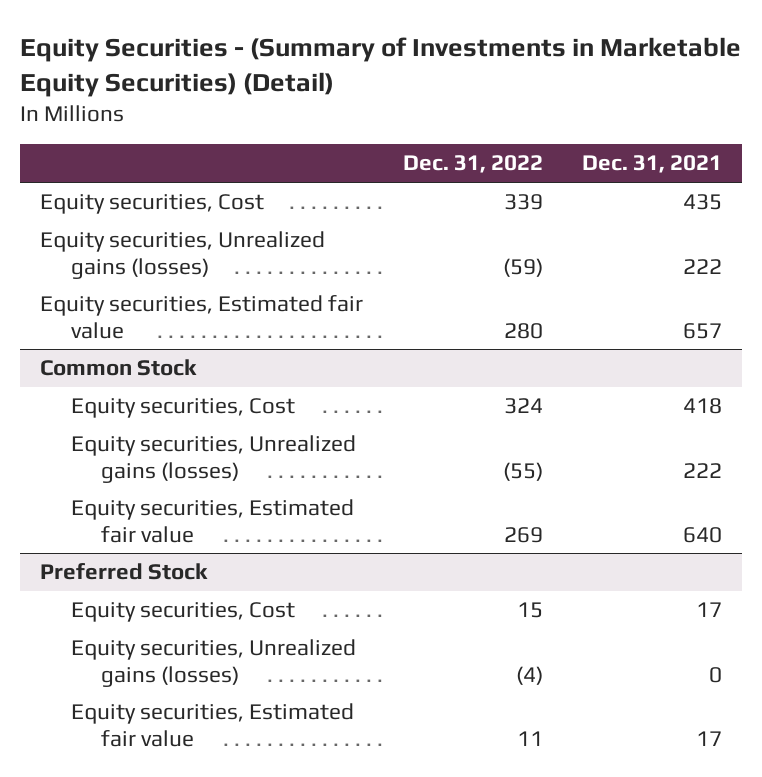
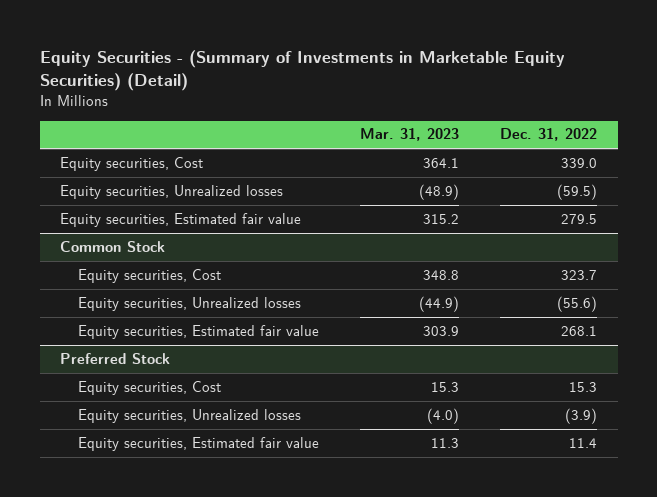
[582,155,723,174] Dec. 31, 2021 -> none
none -> [359,128,459,142] Mar. 31, 2023
[503,194,543,211] 339 -> [560,157,597,168] 339.0
[40,231,326,279] Equity securities, Unrealized gains (losses) -> [60,184,284,199] Equity securities, Unrealized losses
[502,257,543,277] (59) -> [556,183,597,200] (59.5)
[503,322,543,339] 280 -> [560,213,597,224] 279.5
[503,398,543,415] 324 -> [560,269,597,280] 323.7
[70,435,356,483] Equity securities, Unrealized gains (losses) -> [77,296,301,311] Equity securities, Unrealized losses
[502,461,543,481] (55) -> [556,295,597,312] (55.6)
[503,526,543,543] 269 -> [560,325,597,336] 268.1
[516,602,543,619] 15 -> [568,381,597,392] 15.3
[70,639,356,687] Equity securities, Unrealized gains (losses) -> [77,408,301,423] Equity securities, Unrealized losses
[515,665,543,685] (4) -> [564,407,597,424] (3.9)
[516,730,543,746] 11 -> [568,437,597,448] 11.4

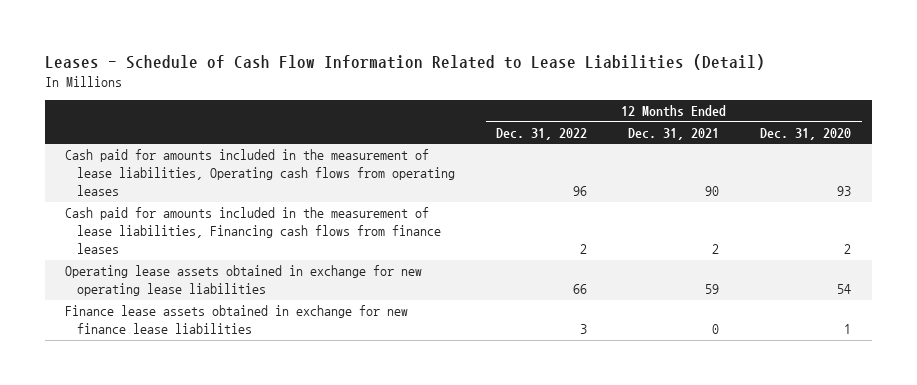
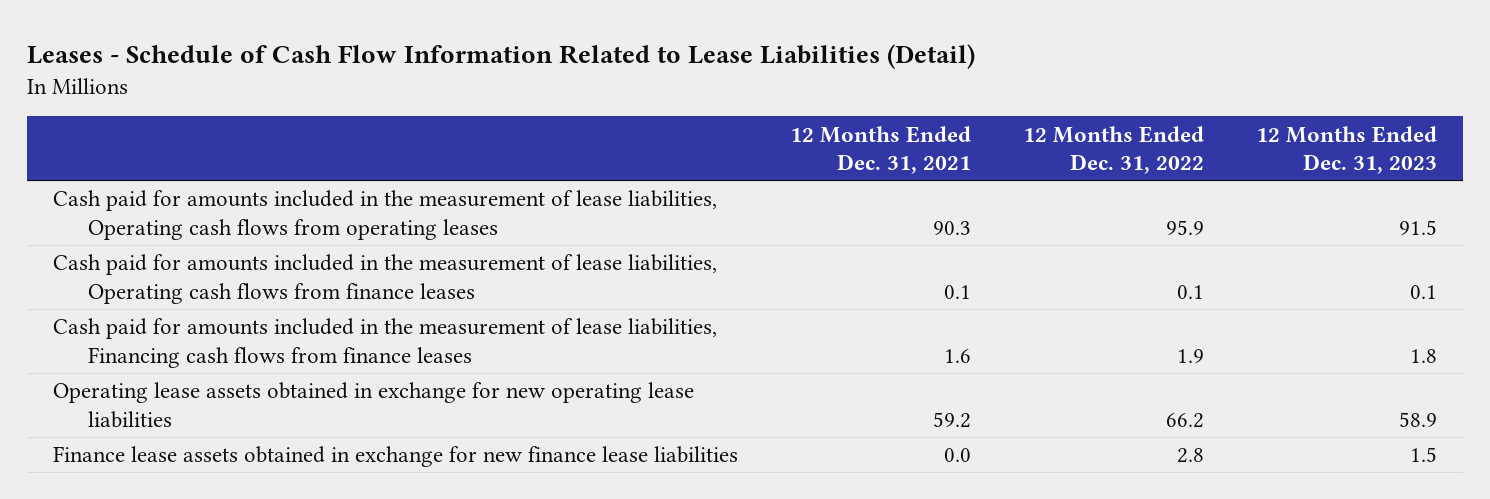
[760,127,852,140] Dec. 31, 2020 -> none
none -> [1255,125,1437,175] 12 Months Ended Dec. 31, 2023
[573,186,588,197] 96 -> [1165,219,1204,235] 95.9
[705,186,720,197] 90 -> [933,220,972,235] 90.3
none -> [53,254,718,304] Cash paid for amounts included in the measurement of lease liabilities, Operating cash flows from finance leases
[580,244,588,255] 2 -> [1176,348,1204,363] 1.9
[712,244,720,255] 2 -> [944,348,972,363] 1.6
[573,284,588,295] 66 -> [1165,412,1204,428] 66.2
[705,284,720,295] 59 -> [933,411,972,428] 59.2
[580,324,588,335] 3 -> [1176,448,1204,464] 2.8
[712,324,720,335] 0 -> [944,448,972,463] 0.0

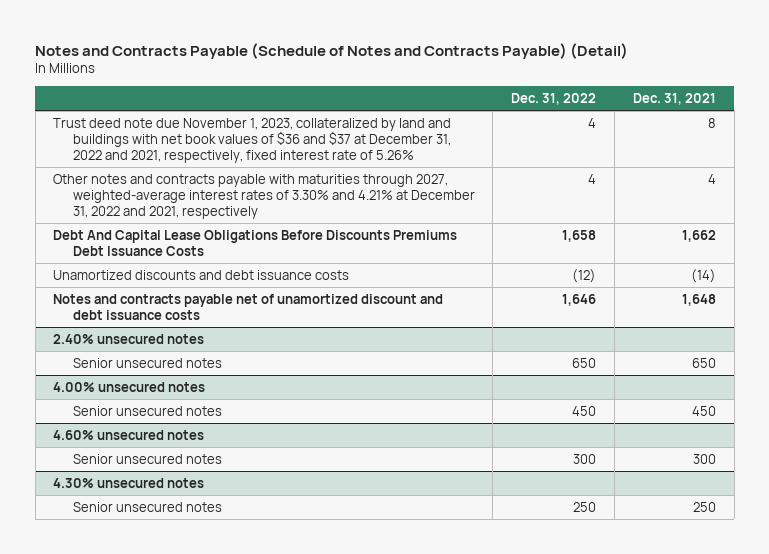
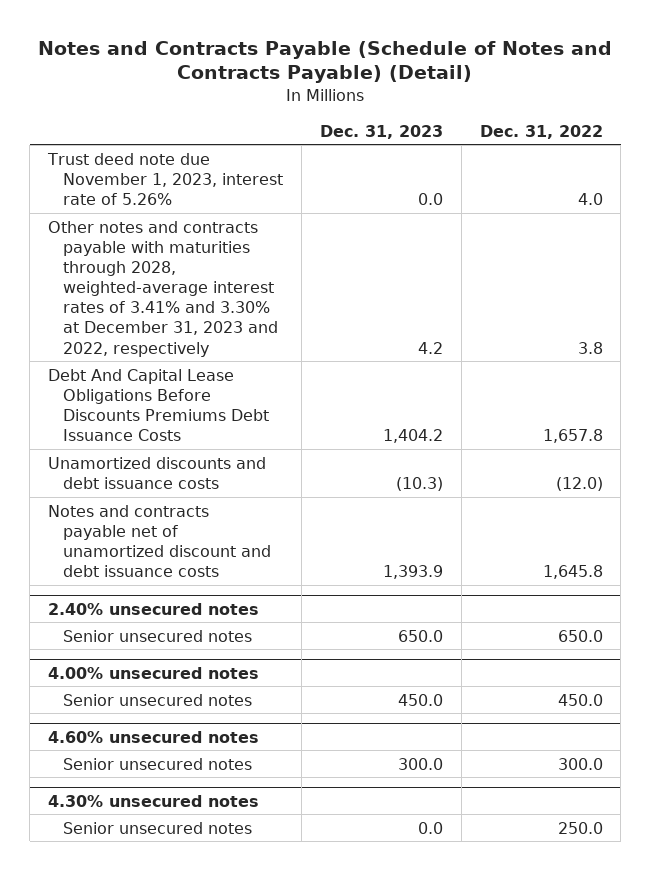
[632,93,716,106] Dec. 31, 2021 -> none
none -> [320,124,444,139] Dec. 31, 2023
[53,117,452,164] Trust deed note due November 1, 2023, collateralized by land and buildings with net book values of $36 and $37 at December 31, 2022 and 2021, respectively, fixed interest rate of 5.26% -> [47,152,284,205] Trust deed note due November 1, 2023, interest rate of 5.26%
[588,117,597,128] 4 -> [577,192,603,205] 4.0
[53,173,475,220] Other notes and contracts payable with maturities through 2027, weighted-average interest rates of 3.30% and 4.21% at December 31, 2022 and 2021, respectively -> [48,220,279,357] Other notes and contracts payable with maturities through 2028, weighted-average interest rates of 3.41% and 3.30% at December 31, 2023 and 2022, respectively
[588,173,597,184] 4 -> [577,341,603,354] 3.8
[562,229,597,242] 1,658 -> [542,429,603,444] 1,657.8
[572,268,597,283] (12) -> [555,476,603,491] (12.0)
[562,293,597,306] 1,646 -> [542,565,603,580] 1,645.8
[572,357,597,368] 650 -> [557,629,603,642] 650.0
[572,405,597,416] 450 -> [557,693,603,706] 450.0
[573,453,597,464] 300 -> [557,757,603,770] 300.0
[573,501,597,512] 250 -> [557,821,603,834] 250.0

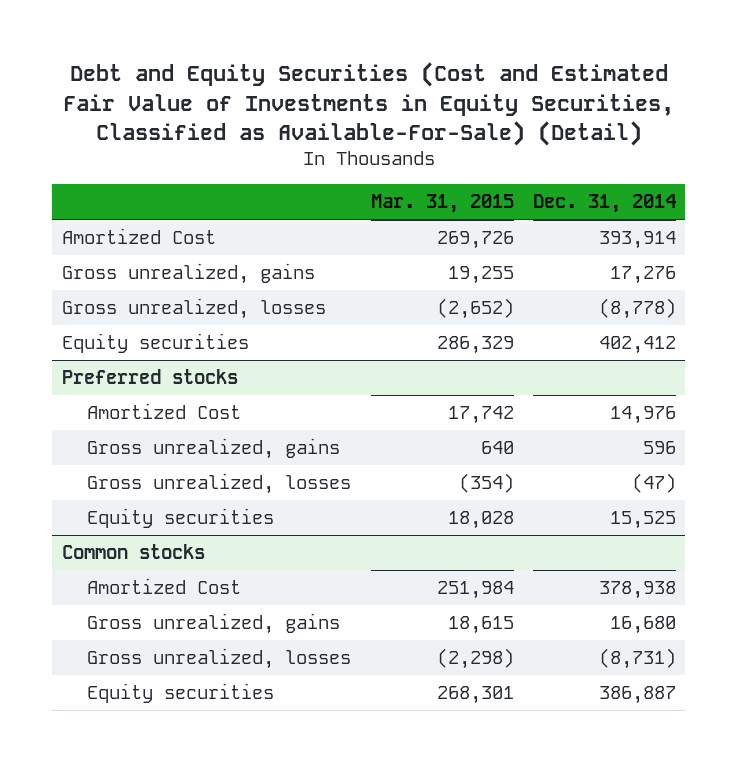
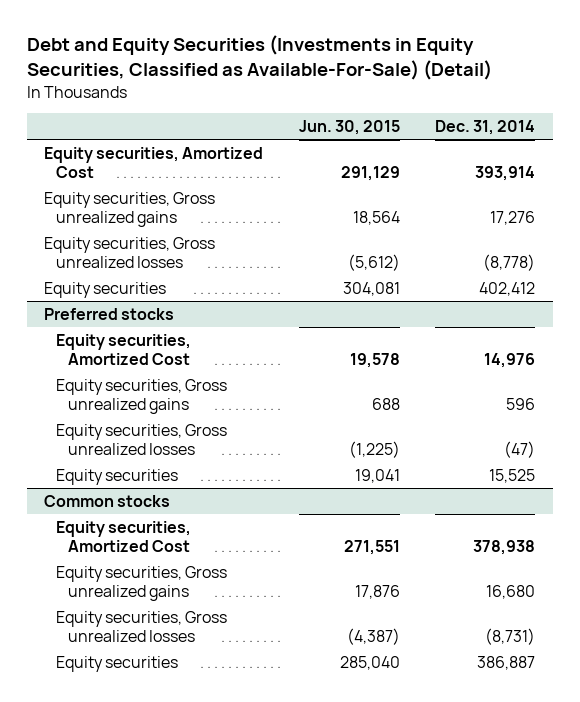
[62,62,674,147] Debt and Equity Securities (Cost and Estimated Fair Value of Investments in Equity Securities, Classified as Available-For-Sale) (Detail) -> [26,35,492,81] Debt and Equity Securities (Investments in Equity Securities, Classified as Available-For-Sale) (Detail)
[370,194,514,214] Mar. 31, 2015 -> none
none -> [298,120,400,136] Jun. 30, 2015
[61,227,216,244] Amortized Cost -> [44,146,264,179] Equity securities, Amortized Cost
[61,262,315,284] Gross unrealized, gains -> [44,191,216,228] Equity securities, Gross unrealized gains
[61,297,326,319] Gross unrealized, losses -> [44,236,216,269] Equity securities, Gross unrealized losses
[87,402,242,419] Amortized Cost -> [56,333,192,366] Equity securities, Amortized Cost
[87,437,341,459] Gross unrealized, gains -> [56,378,228,415] Equity securities, Gross unrealized gains
[87,472,352,494] Gross unrealized, losses -> [56,423,228,456] Equity securities, Gross unrealized losses
[87,577,242,594] Amortized Cost -> [56,520,192,553] Equity securities, Amortized Cost
[87,612,341,634] Gross unrealized, gains -> [56,565,228,602] Equity securities, Gross unrealized gains
[87,647,352,669] Gross unrealized, losses -> [56,610,228,643] Equity securities, Gross unrealized losses

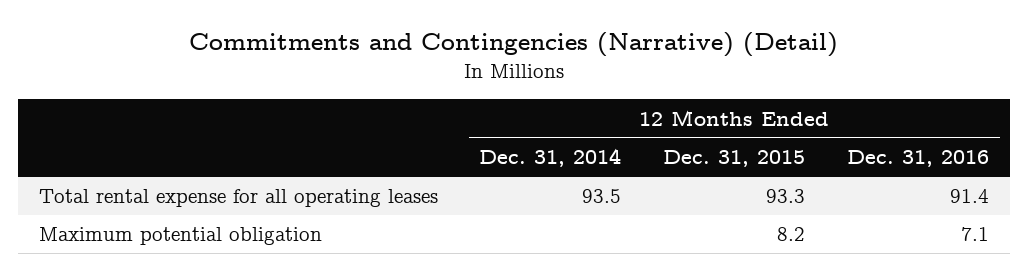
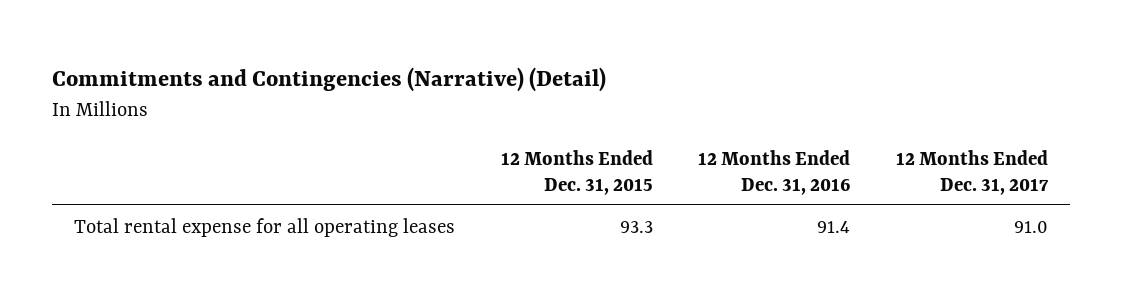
[479,147,622,167] Dec. 31, 2014 -> none
none -> [895,149,1049,195] 12 Months Ended Dec. 31, 2017
[38,227,322,246] Maximum potential obligation -> none

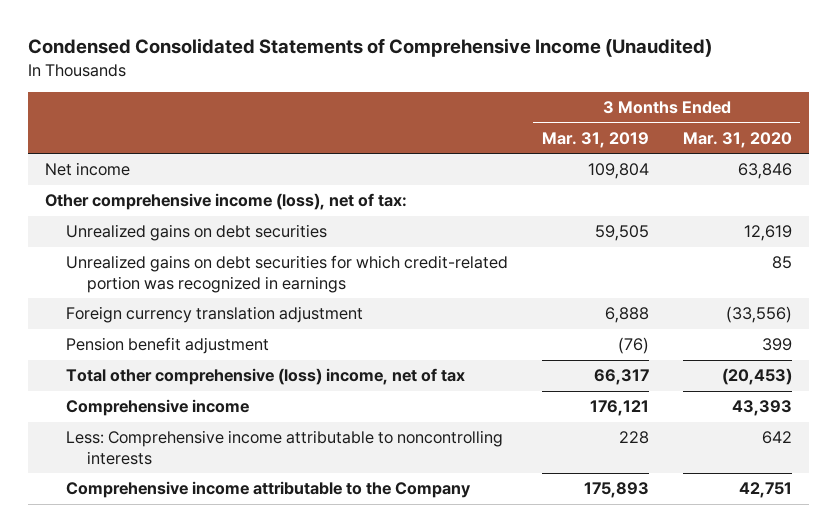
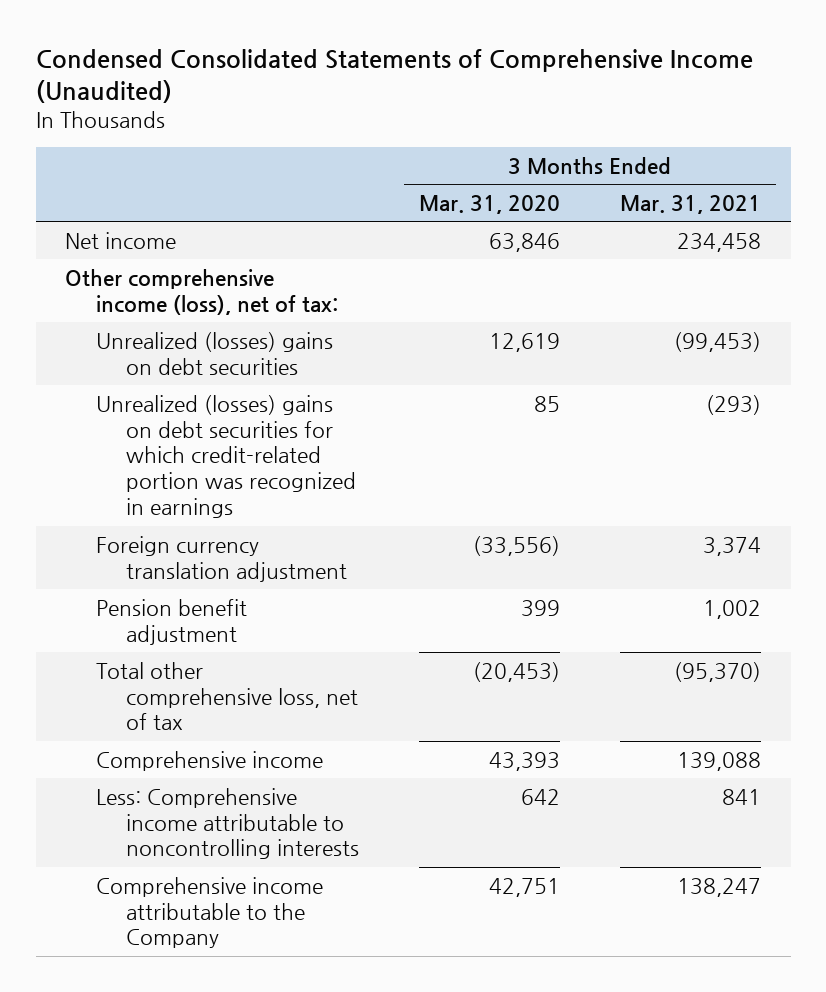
[541,131,649,148] Mar. 31, 2019 -> none
none -> [619,194,761,214] Mar. 31, 2021
[65,224,327,242] Unrealized gains on debt securities -> [95,331,333,375] Unrealized (losses) gains on debt securities
[65,255,508,293] Unrealized gains on debt securities for which credit-related portion was recognized in earnings -> [95,394,357,519] Unrealized (losses) gains on debt securities for which credit-related portion was recognized in earnings
[65,368,465,386] Total other comprehensive (loss) income, net of tax -> [95,661,359,731] Total other comprehensive loss, net of tax

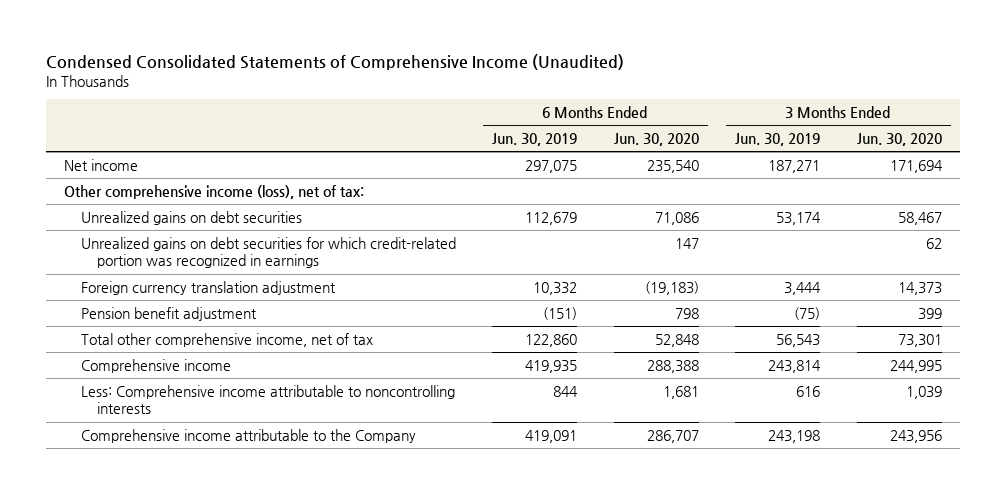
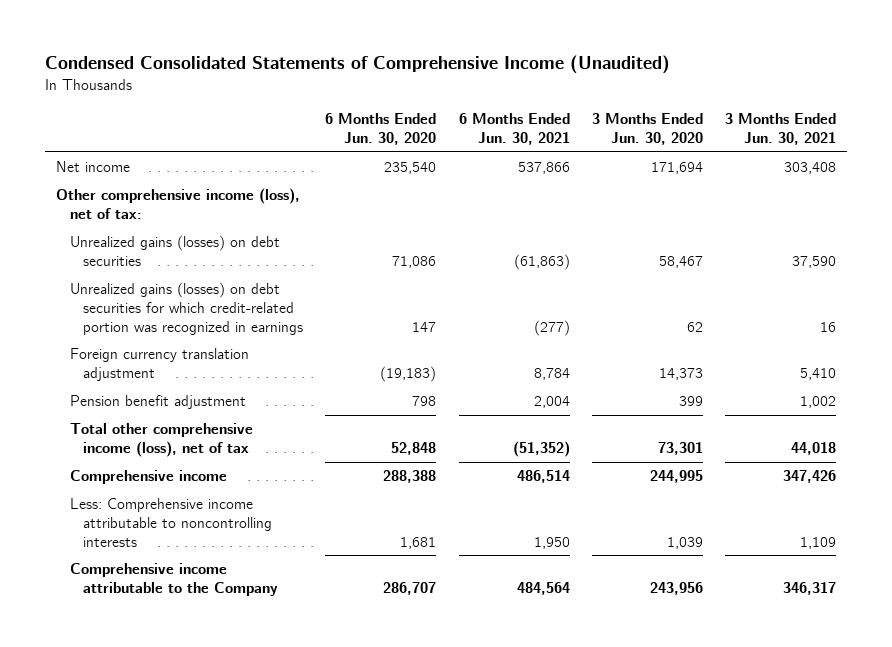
[492,132,578,146] Jun. 30, 2019 -> none
[735,132,821,146] Jun. 30, 2019 -> none
none -> [458,113,570,145] 6 Months Ended Jun. 30, 2021
none -> [724,113,836,145] 3 Months Ended Jun. 30, 2021
[80,210,302,225] Unrealized gains on debt securities -> [69,235,280,266] Unrealized gains (losses) on debt securities
[80,236,456,269] Unrealized gains on debt securities for which credit-related portion was recognized in earnings -> [69,282,304,335] Unrealized gains (losses) on debt securities for which credit-related portion was recognized in earnings
[80,332,373,347] Total other comprehensive income, net of tax -> [69,423,253,457] Total other comprehensive income (loss), net of tax

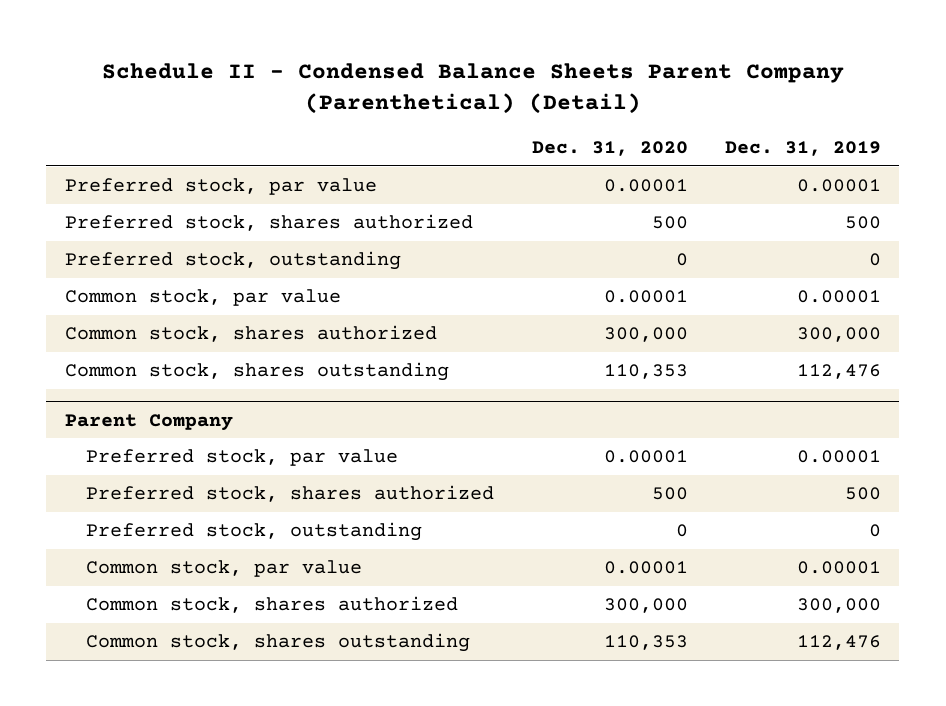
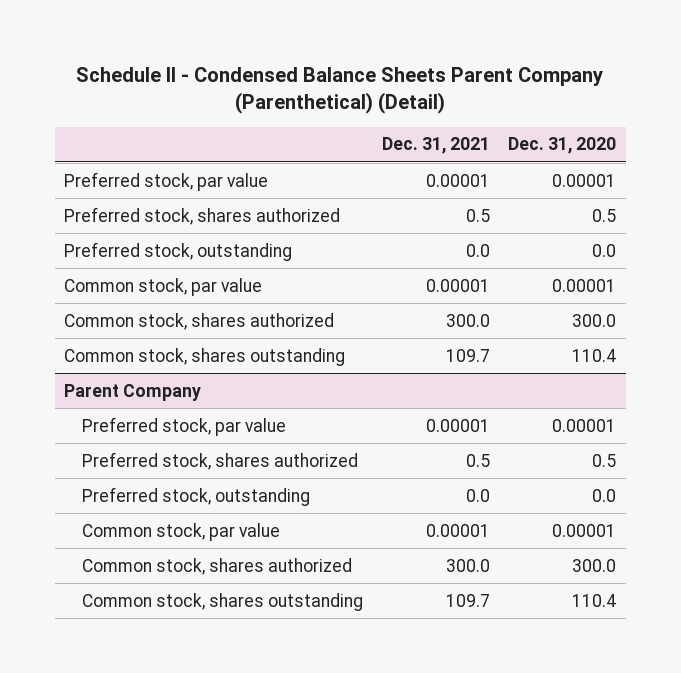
[724,141,881,157] Dec. 31, 2019 -> none
none -> [381,137,490,155] Dec. 31, 2021
[651,216,688,230] 500 -> [592,208,617,222] 0.5
[675,253,688,267] 0 -> [592,243,617,257] 0.0
[603,327,688,343] 300,000 -> [572,313,617,327] 300.0
[603,364,688,380] 110,353 -> [572,348,617,362] 110.4
[651,487,688,501] 500 -> [592,453,617,467] 0.5
[675,524,688,538] 0 -> [592,488,617,502] 0.0
[603,598,688,614] 300,000 -> [572,558,617,572] 300.0
[603,635,688,651] 110,353 -> [572,593,617,607] 110.4

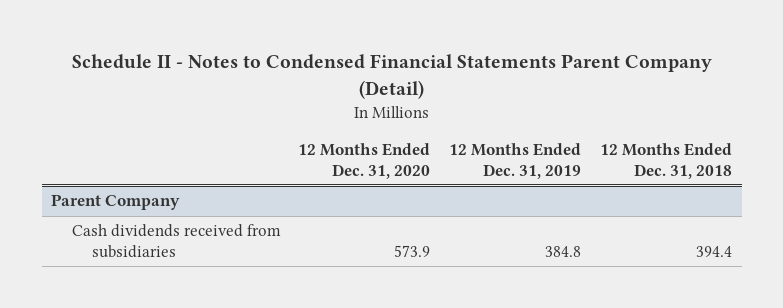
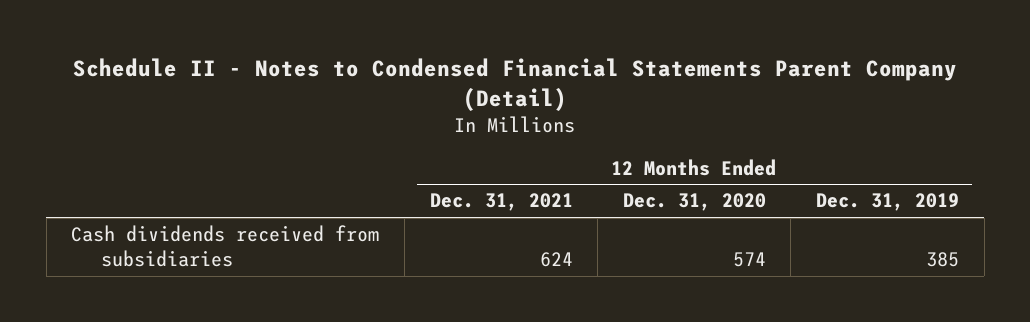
[600,143,733,179] 12 Months Ended Dec. 31, 2018 -> none
none -> [429,193,573,212] Dec. 31, 2021
[50,194,180,211] Parent Company -> none
[394,244,431,257] 573.9 -> [732,251,766,267] 574
[545,245,582,257] 384.8 -> [926,251,960,267] 385

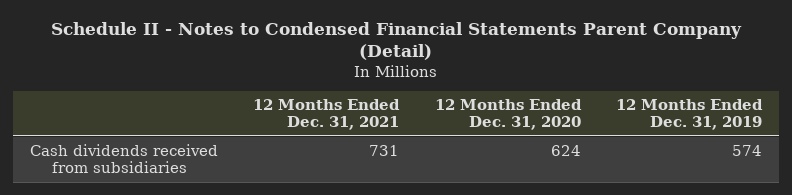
[539,251,573,267] 624 -> [369,145,400,157] 731
[732,251,766,267] 574 -> [550,145,581,157] 624
[926,251,960,267] 385 -> [731,145,762,157] 574

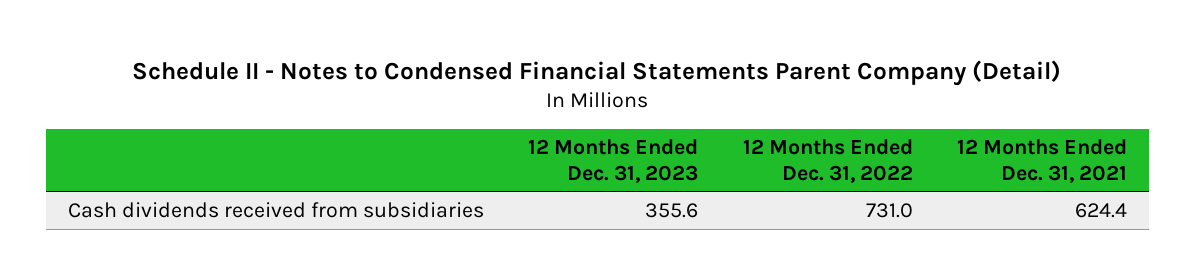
[434,99,582,131] 12 Months Ended Dec. 31, 2020 -> none
[615,99,763,131] 12 Months Ended Dec. 31, 2019 -> none
none -> [528,139,699,183] 12 Months Ended Dec. 31, 2023
none -> [742,139,913,183] 12 Months Ended Dec. 31, 2022
[369,145,400,157] 731 -> [1075,203,1128,219] 624.4

